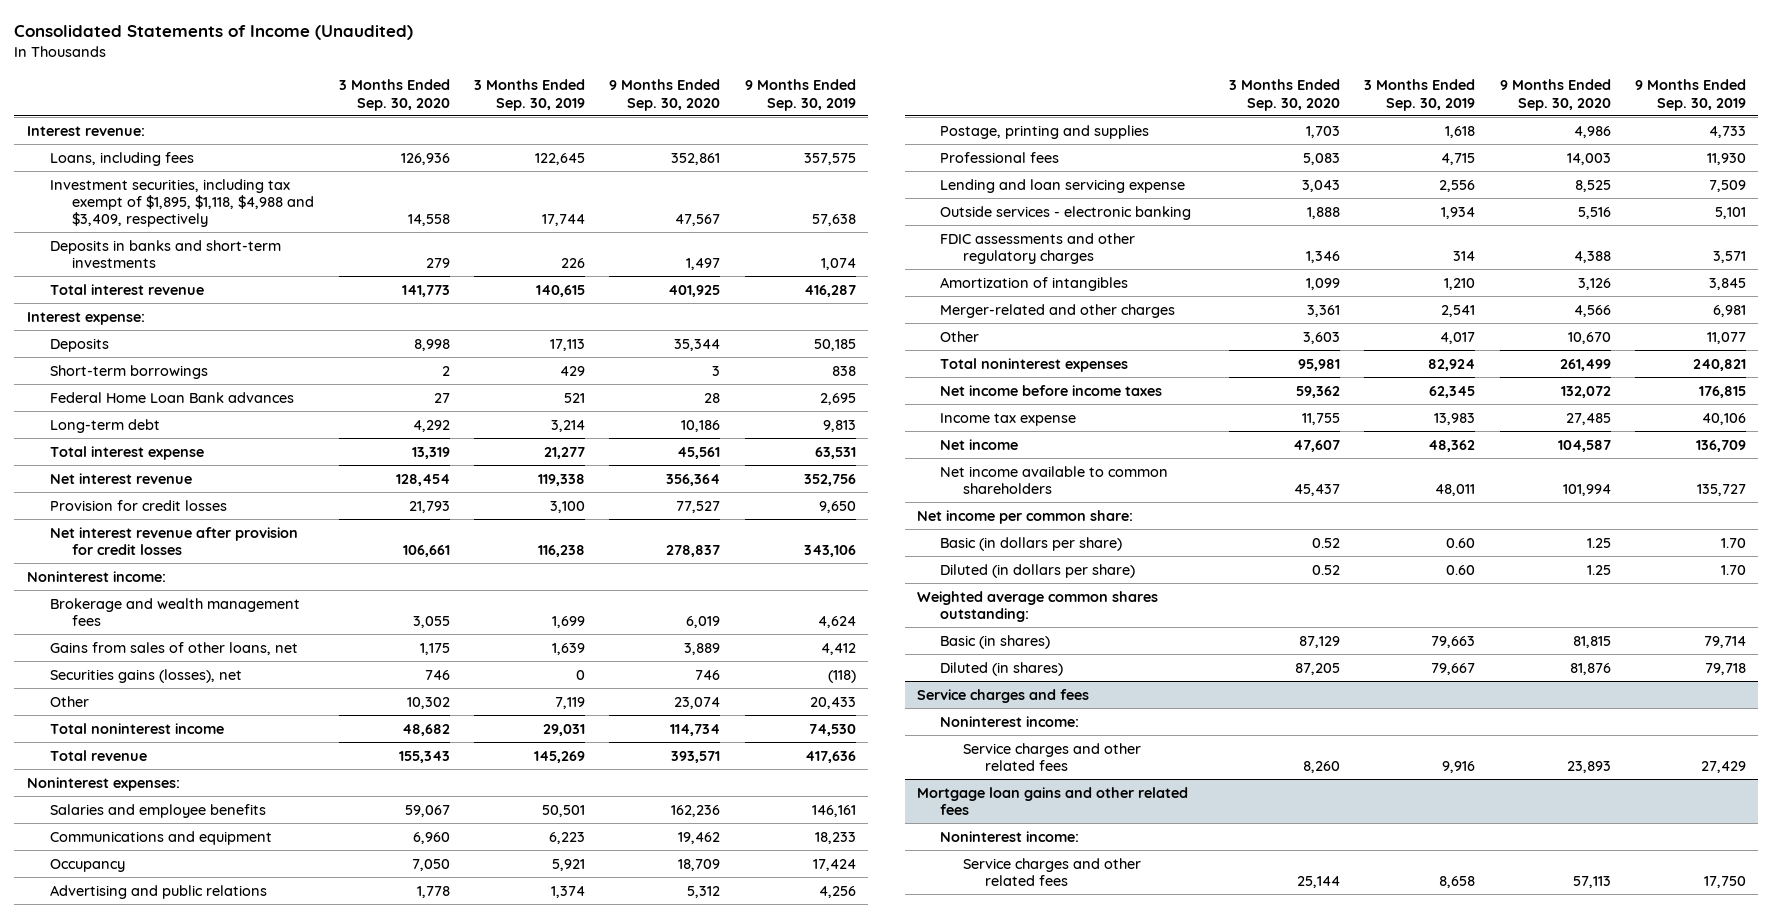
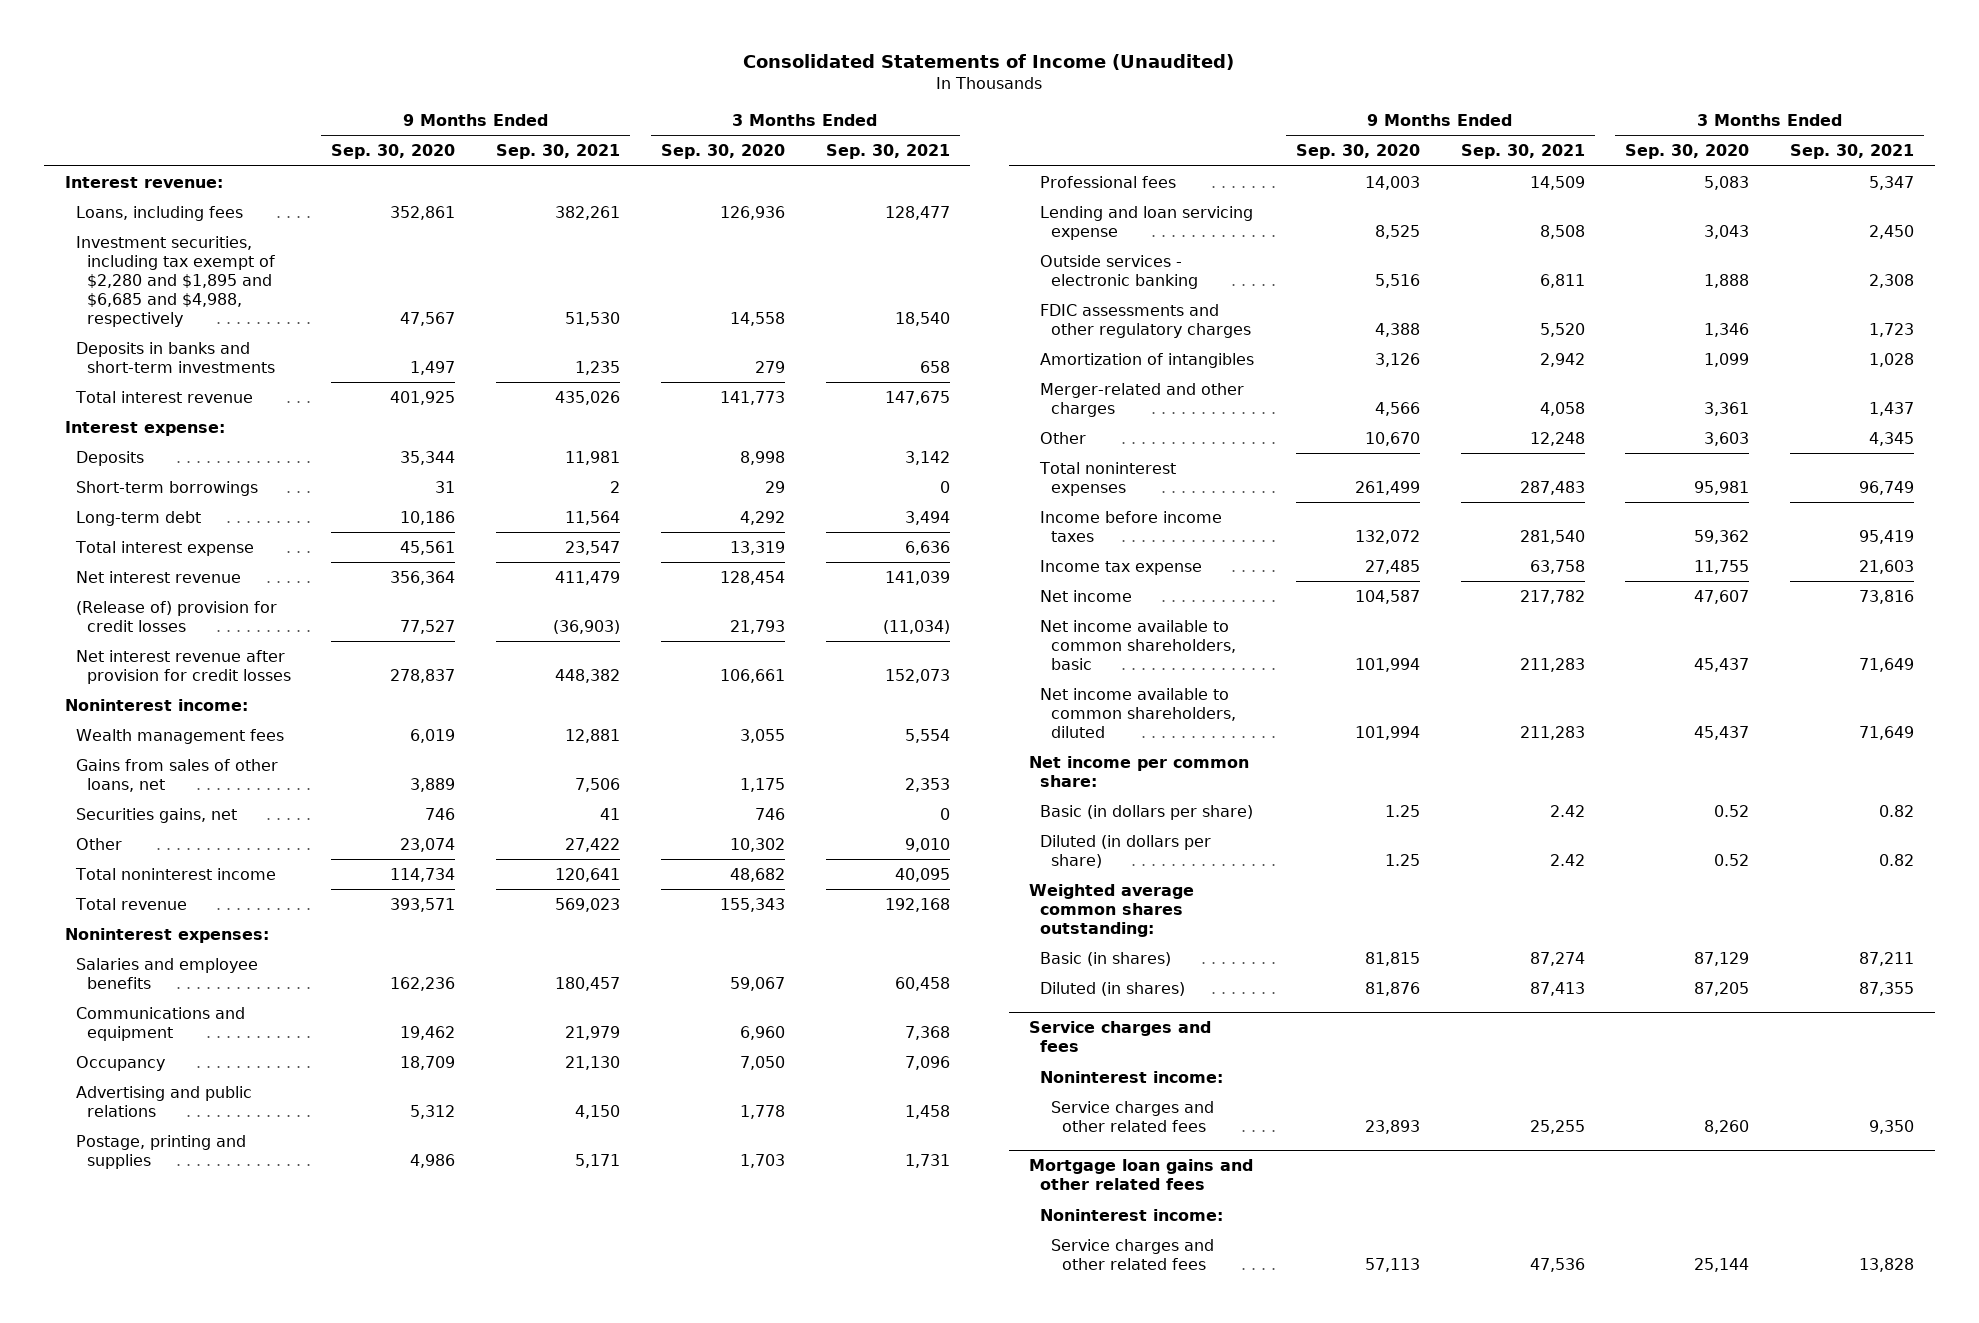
[474,79,586,111] 3 Months Ended Sep. 30, 2019 -> none
[744,79,856,111] 9 Months Ended Sep. 30, 2019 -> none
none -> [496,144,621,160] Sep. 30, 2021
none -> [825,144,950,160] Sep. 30, 2021
[49,178,315,228] Investment securities, including tax exempt of $1,895, $1,118, $4,988 and $3,409, respectively -> [75,235,275,327] Investment securities, including tax exempt of $2,280 and $1,895 and $6,685 and $4,988, respectively
[49,391,294,403] Federal Home Loan Bank advances -> none
[441,365,450,376] 2 -> [764,480,785,493] 29
[712,365,721,376] 3 -> [435,480,456,493] 31
[49,499,227,511] Provision for credit losses -> [75,600,277,632] (Release of) provision for credit losses
[49,597,300,626] Brokerage and wealth management fees -> [75,728,284,744] Wealth management fees
[49,668,242,683] Securities gains (losses), net -> [75,807,237,823] Securities gains, net
[939,384,1162,396] Net income before income taxes -> [1040,510,1223,542] Income before income taxes
[939,465,1168,494] Net income available to common shareholders -> [1040,619,1237,670] Net income available to common shareholders, basic
none -> [1040,687,1237,738] Net income available to common shareholders, diluted

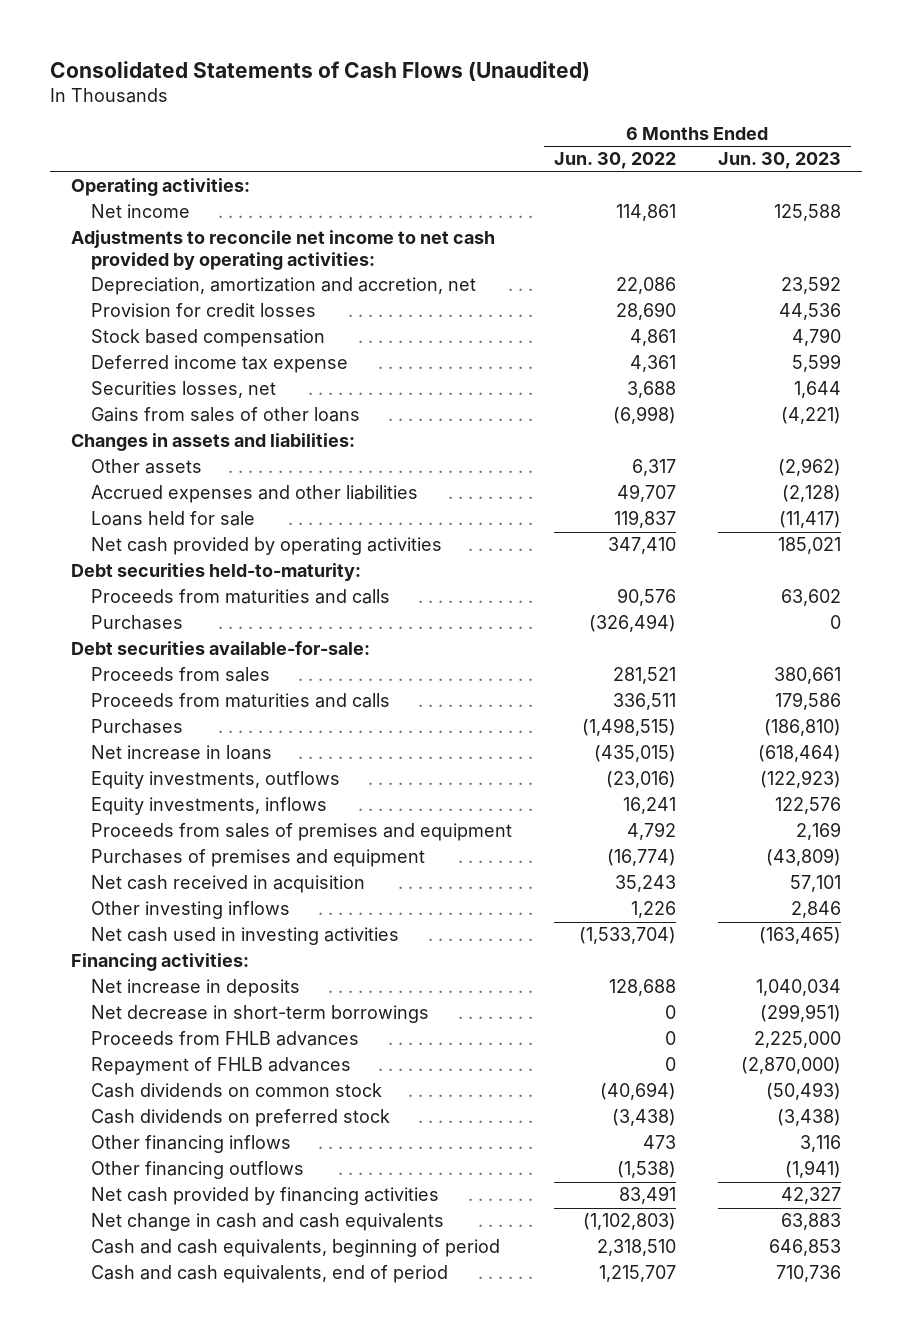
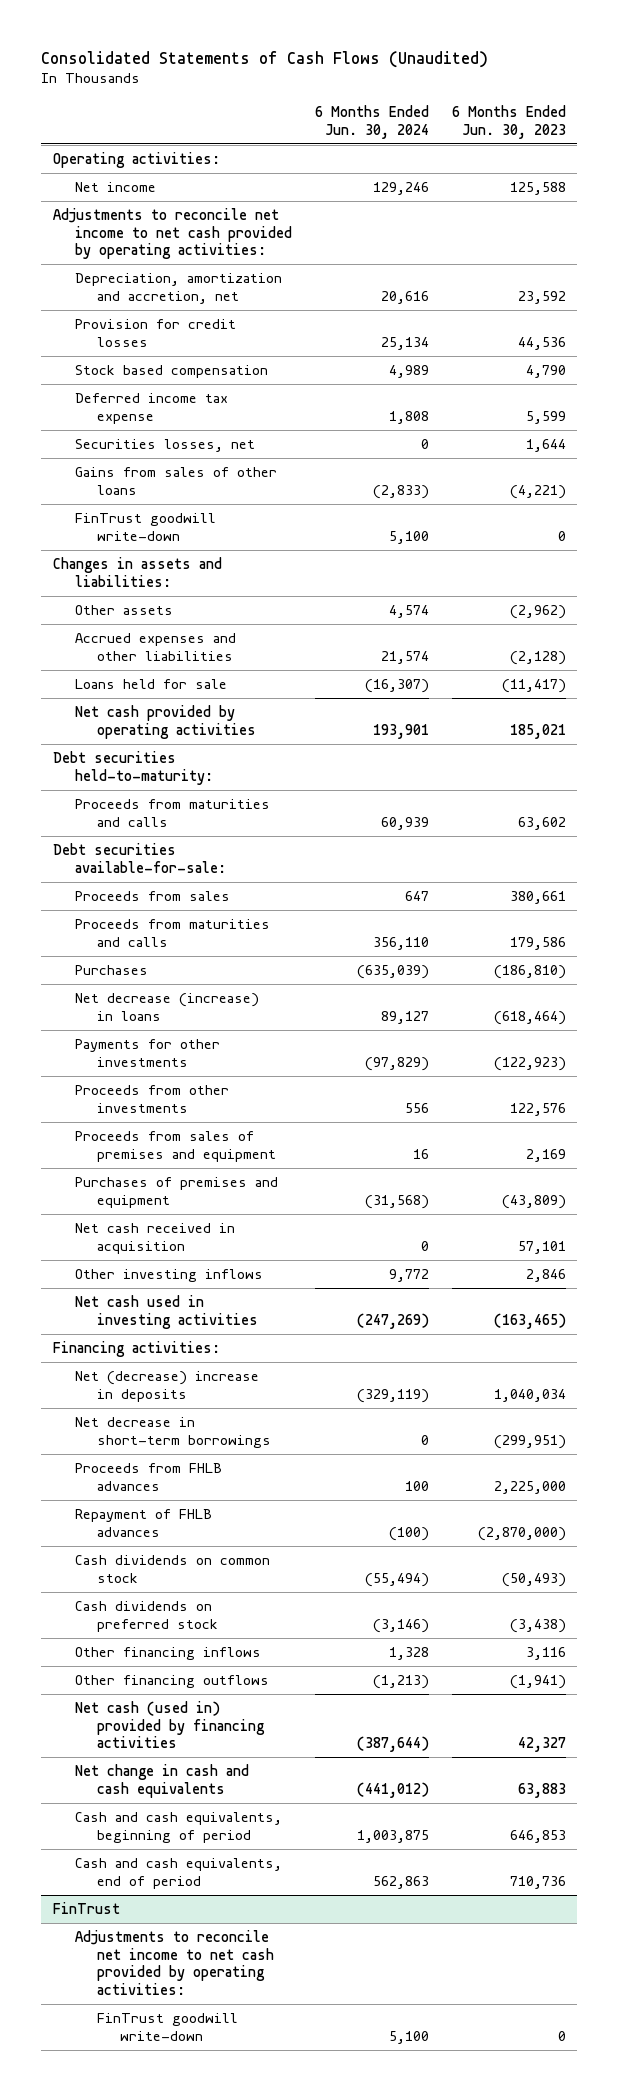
[554,152,677,170] Jun. 30, 2022 -> none
none -> [314,105,429,139] 6 Months Ended Jun. 30, 2024
none -> [75,513,217,541] FinTrust goodwill write-down
[91,615,184,631] Purchases -> none
[91,745,273,761] Net increase in loans -> [75,993,260,1021] Net decrease (increase) in loans
[91,771,341,790] Equity investments, outflows -> [75,1039,221,1067] Payments for other investments
[91,797,328,816] Equity investments, inflows -> [75,1085,230,1113] Proceeds from other investments
[91,979,301,998] Net increase in deposits -> [75,1371,260,1402] Net (decrease) increase in deposits
[91,1187,440,1206] Net cash provided by financing activities -> [75,1701,266,1749] Net cash (used in) provided by financing activities
none -> [52,1902,120,1915] FinTrust
none -> [75,1930,275,1995] Adjustments to reconcile net income to net cash provided by operating activities:
none -> [97,2013,239,2041] FinTrust goodwill write-down

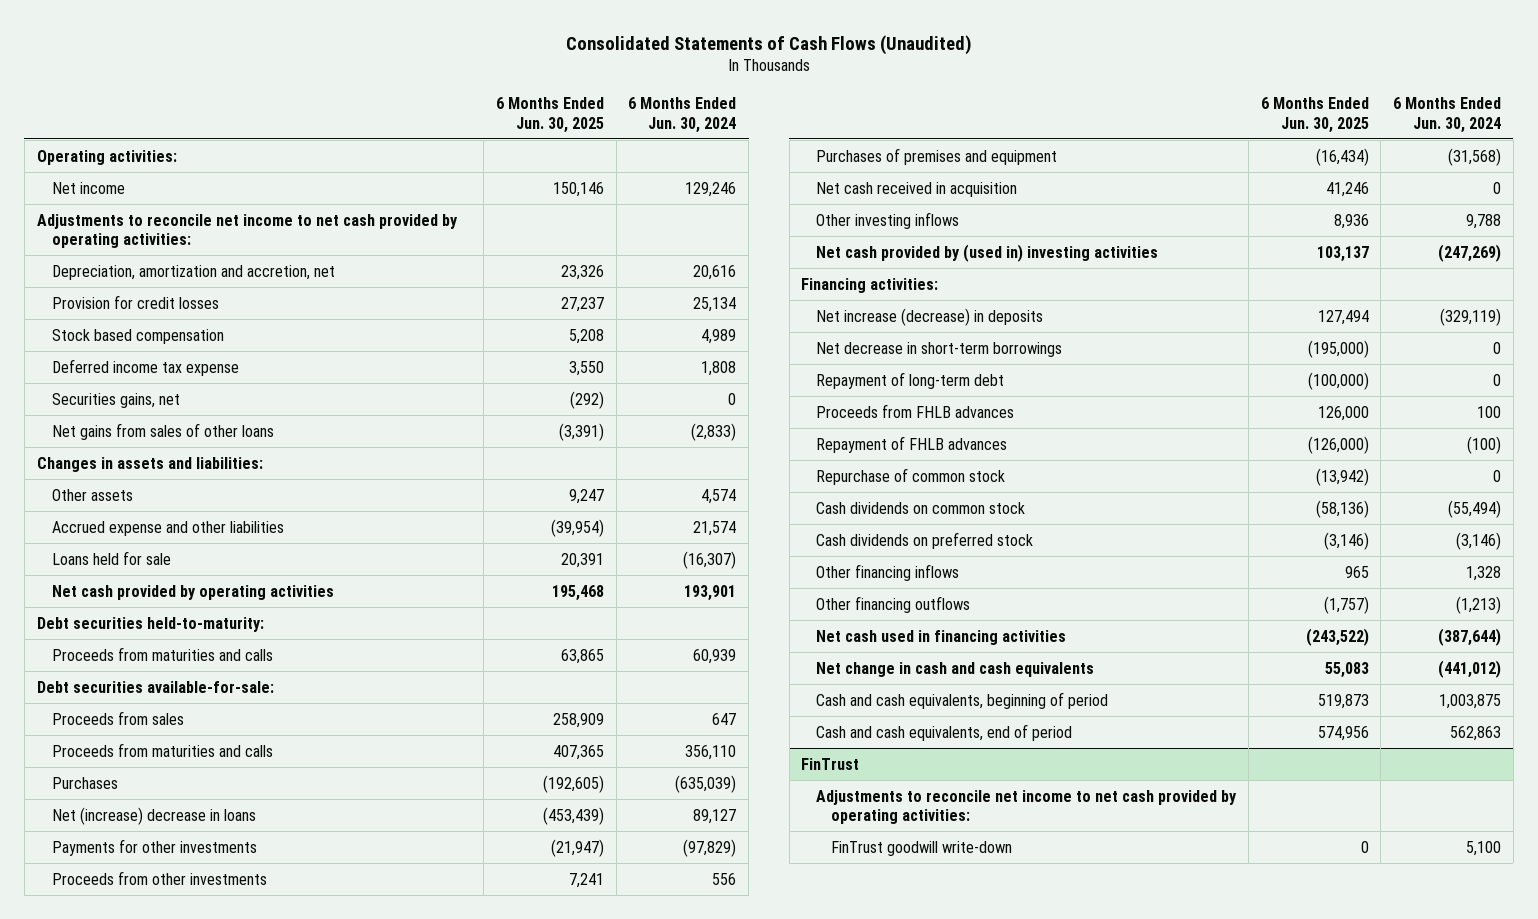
[451,105,566,139] 6 Months Ended Jun. 30, 2023 -> none
none -> [496,97,605,133] 6 Months Ended Jun. 30, 2025
[75,513,217,541] FinTrust goodwill write-down -> none
[75,439,256,453] Securities losses, net -> [51,392,180,408] Securities gains, net
[75,467,278,495] Gains from sales of other loans -> [51,422,274,440] Net gains from sales of other loans
[75,633,237,661] Accrued expenses and other liabilities -> [51,520,284,536] Accrued expense and other liabilities
[75,993,260,1021] Net decrease (increase) in loans -> [51,806,256,825] Net (increase) decrease in loans
[75,1131,277,1162] Proceeds from sales of premises and equipment -> none
[388,1269,429,1283] 9,772 -> [1465,213,1501,229] 9,788
[75,1295,259,1329] Net cash used in investing activities -> [816,243,1159,262] Net cash provided by (used in) investing activities
[75,1371,260,1402] Net (decrease) increase in deposits -> [816,307,1044,326] Net increase (decrease) in deposits
none -> [816,371,1005,389] Repayment of long-term debt
none -> [816,467,1006,485] Repurchase of common stock
[75,1701,266,1749] Net cash (used in) provided by financing activities -> [816,629,1067,645] Net cash used in financing activities

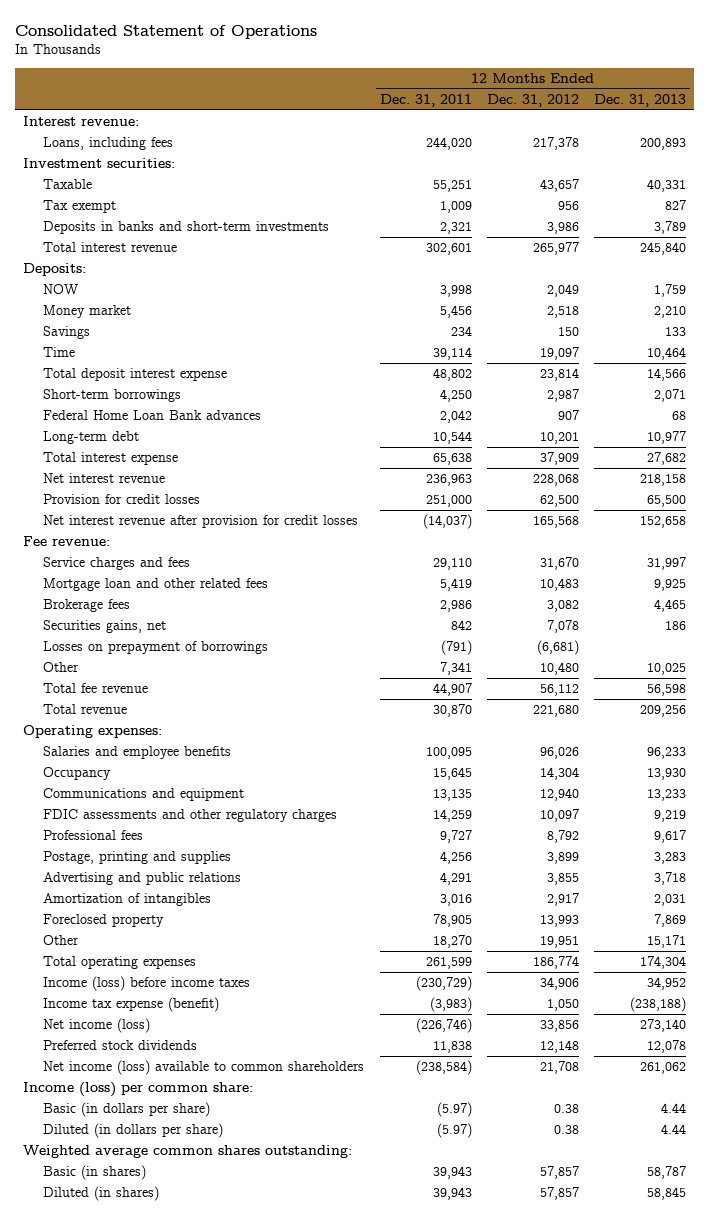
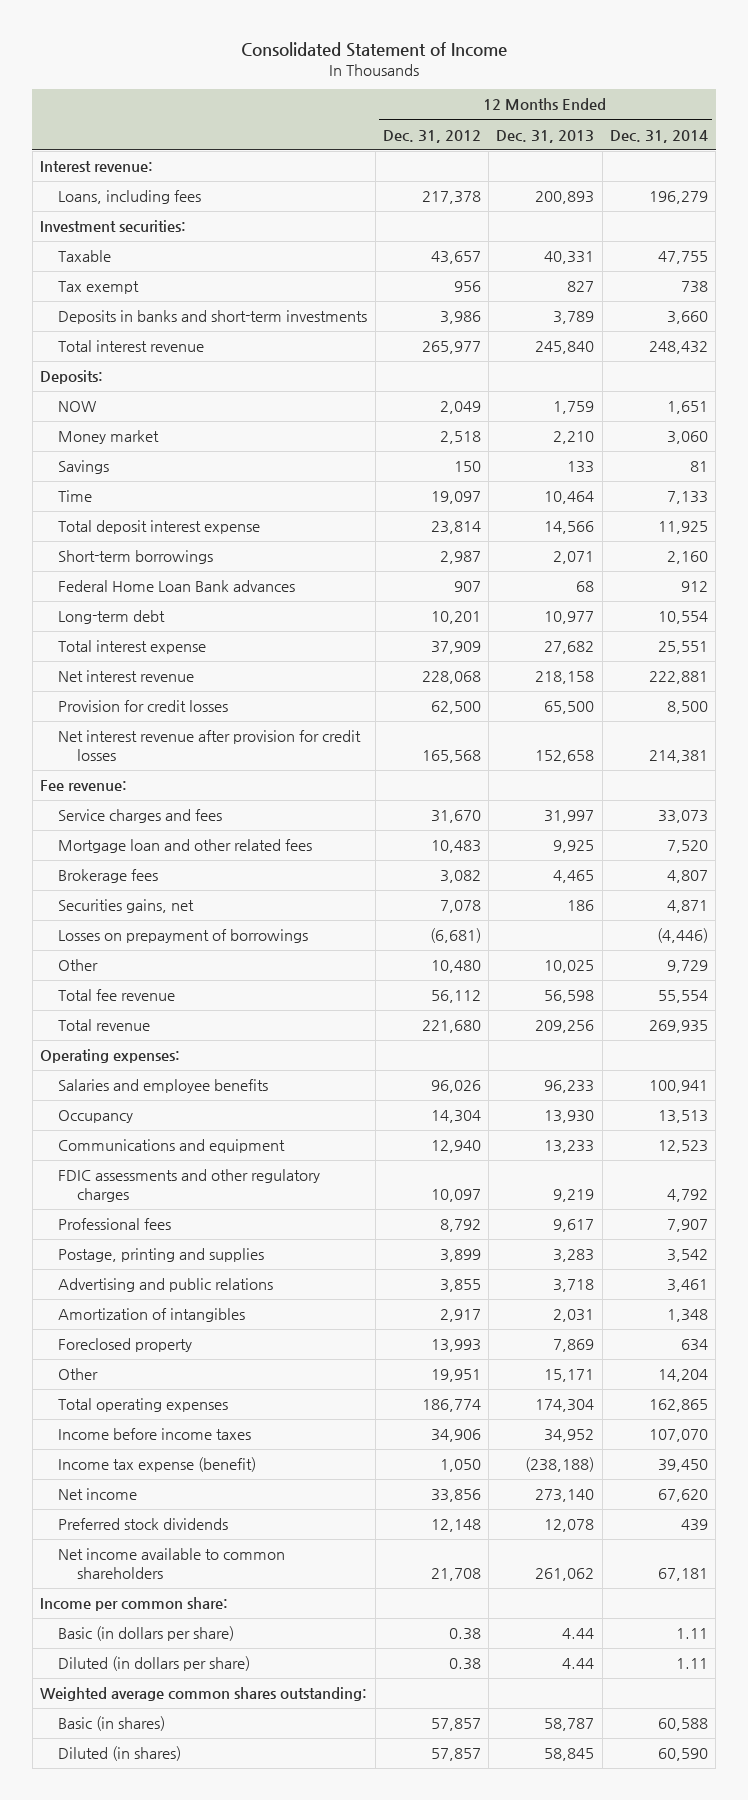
[14,25,317,40] Consolidated Statement of Operations -> [240,41,507,57] Consolidated Statement of Income
[379,94,472,108] Dec. 31, 2011 -> none
none -> [609,129,708,143] Dec. 31, 2014
[43,976,251,992] Income (loss) before income taxes -> [58,1428,252,1441] Income before income taxes
[43,1018,151,1034] Net income (loss) -> [58,1488,138,1501] Net income
[43,1060,365,1076] Net income (loss) available to common shareholders -> [58,1548,286,1580] Net income available to common shareholders
[22,1082,253,1098] Income (loss) per common share: -> [40,1597,229,1612] Income per common share:

